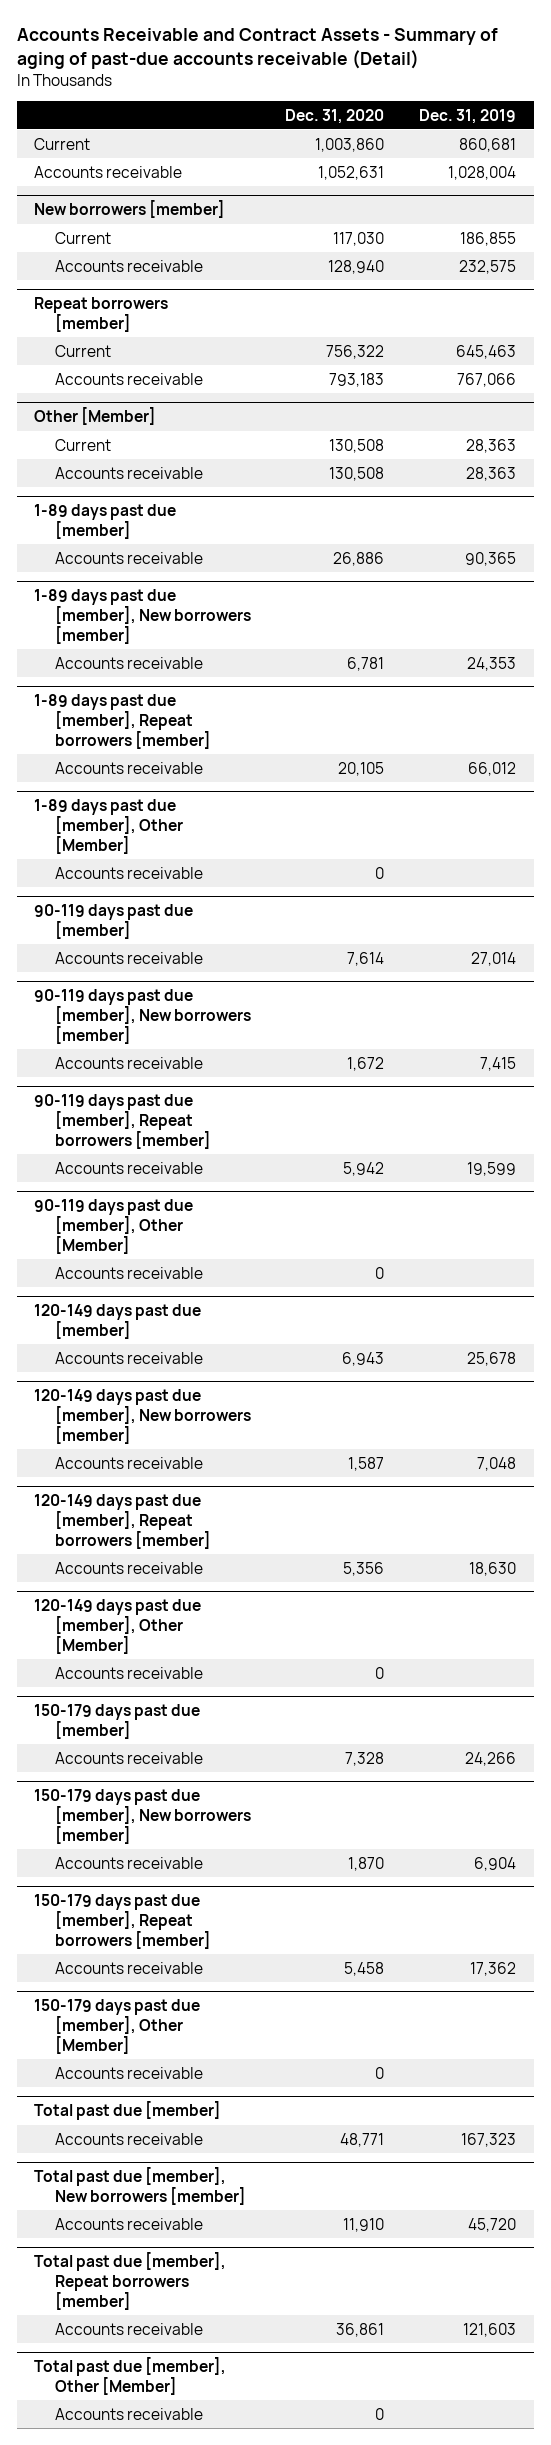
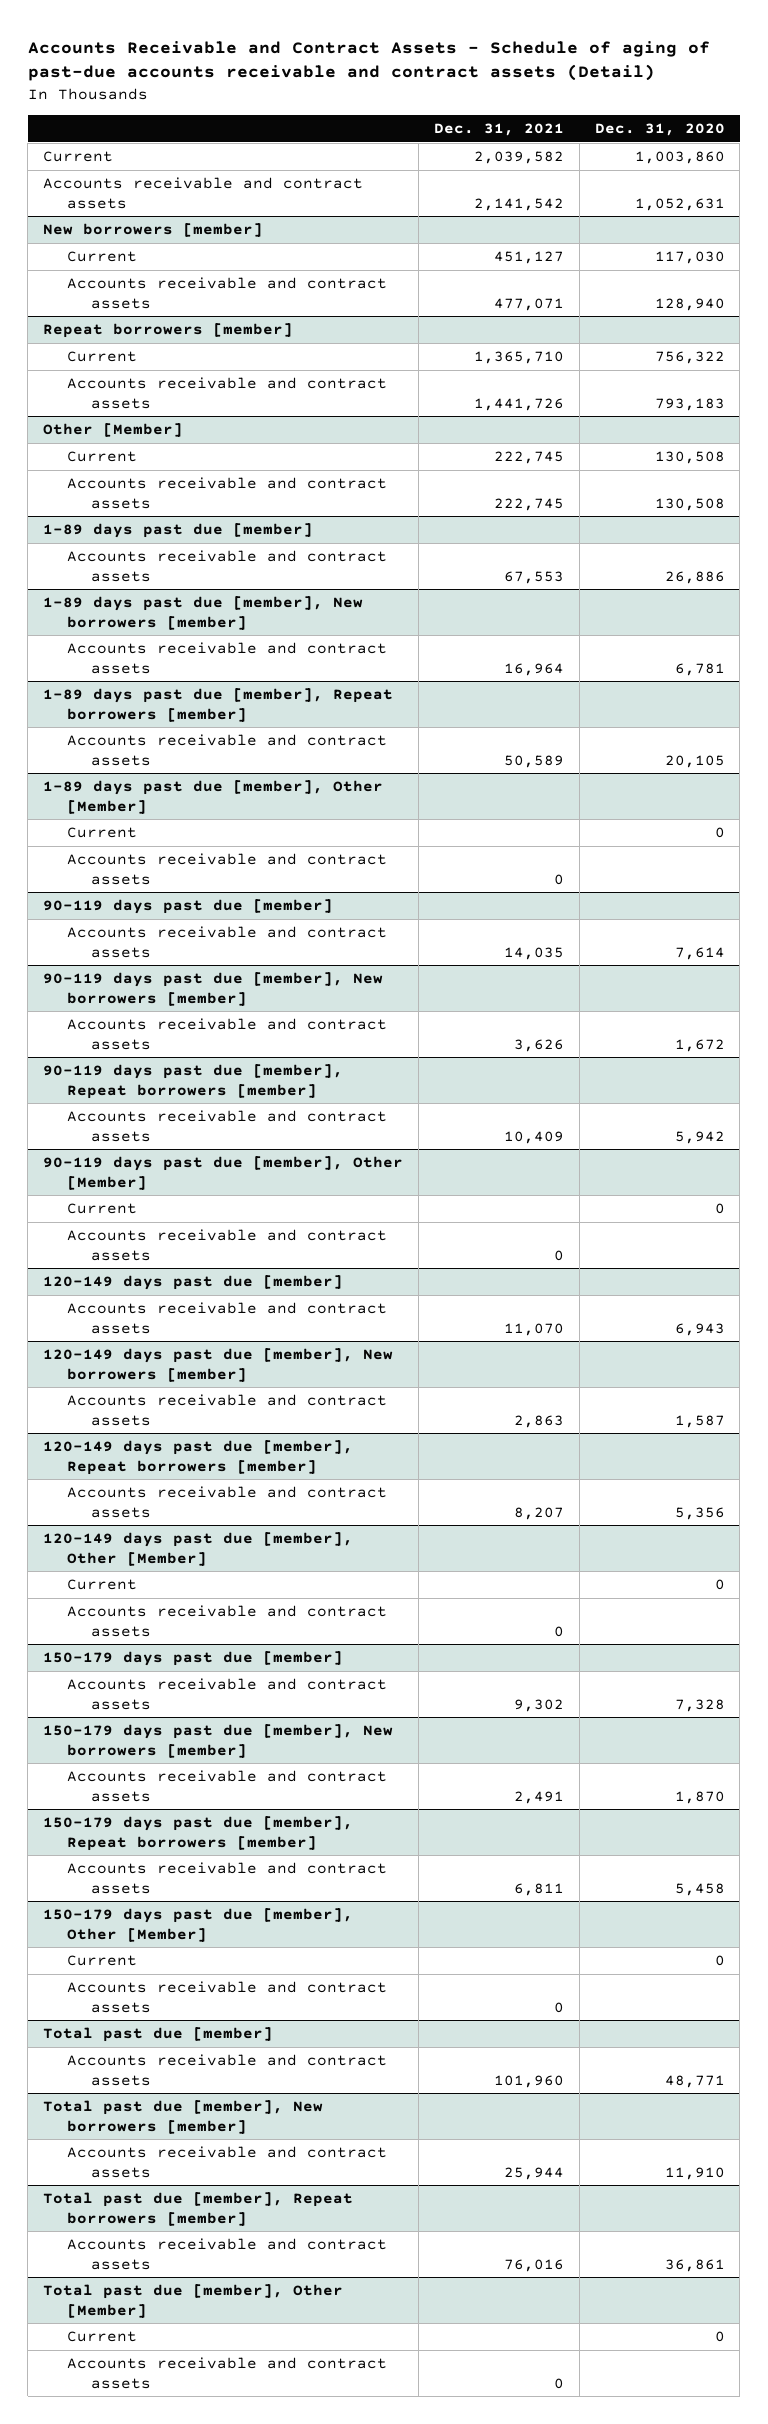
[16,27,498,69] Accounts Receivable and Contract Assets - Summary of aging of past-due accounts receivable (Detail) -> [27,40,710,82] Accounts Receivable and Contract Assets - Schedule of aging of past-due accounts receivable and contract assets (Detail)
[419,108,517,124] Dec. 31, 2019 -> none
none -> [433,122,564,136] Dec. 31, 2021
[34,165,183,178] Accounts receivable -> [43,177,364,209] Accounts receivable and contract assets
[54,259,203,272] Accounts receivable -> [67,277,388,309] Accounts receivable and contract assets
[54,372,203,385] Accounts receivable -> [67,377,388,409] Accounts receivable and contract assets
[54,466,203,479] Accounts receivable -> [67,477,388,509] Accounts receivable and contract assets
[54,551,203,564] Accounts receivable -> [67,550,388,582] Accounts receivable and contract assets
[54,656,203,669] Accounts receivable -> [67,642,388,674] Accounts receivable and contract assets
[54,761,203,774] Accounts receivable -> [67,734,388,766] Accounts receivable and contract assets
[54,866,203,879] Accounts receivable -> none
none -> [67,827,138,839] Current
none -> [67,853,388,885] Accounts receivable and contract assets
[54,951,203,964] Accounts receivable -> [67,926,388,958] Accounts receivable and contract assets
[54,1056,203,1069] Accounts receivable -> [67,1018,388,1050] Accounts receivable and contract assets
[54,1161,203,1174] Accounts receivable -> [67,1110,388,1142] Accounts receivable and contract assets
[54,1266,203,1279] Accounts receivable -> none
none -> [67,1203,138,1215] Current
none -> [67,1229,388,1261] Accounts receivable and contract assets
[54,1351,203,1364] Accounts receivable -> [67,1302,388,1334] Accounts receivable and contract assets
[54,1456,203,1469] Accounts receivable -> [67,1394,388,1426] Accounts receivable and contract assets
[54,1561,203,1574] Accounts receivable -> [67,1486,388,1518] Accounts receivable and contract assets
[54,1666,203,1679] Accounts receivable -> none
none -> [67,1579,138,1591] Current
none -> [67,1605,388,1637] Accounts receivable and contract assets
[54,1751,203,1764] Accounts receivable -> [67,1678,388,1710] Accounts receivable and contract assets
[54,1856,203,1869] Accounts receivable -> [67,1770,388,1802] Accounts receivable and contract assets
[54,1961,203,1974] Accounts receivable -> [67,1862,388,1894] Accounts receivable and contract assets
[54,2066,203,2079] Accounts receivable -> none
none -> [67,1955,138,1967] Current
none -> [67,1981,388,2013] Accounts receivable and contract assets
[54,2132,203,2145] Accounts receivable -> [67,2054,388,2086] Accounts receivable and contract assets
[54,2217,203,2230] Accounts receivable -> [67,2146,388,2178] Accounts receivable and contract assets
[54,2322,203,2335] Accounts receivable -> [67,2238,388,2270] Accounts receivable and contract assets
[54,2407,203,2420] Accounts receivable -> none
none -> [67,2331,138,2343] Current
none -> [67,2357,388,2389] Accounts receivable and contract assets

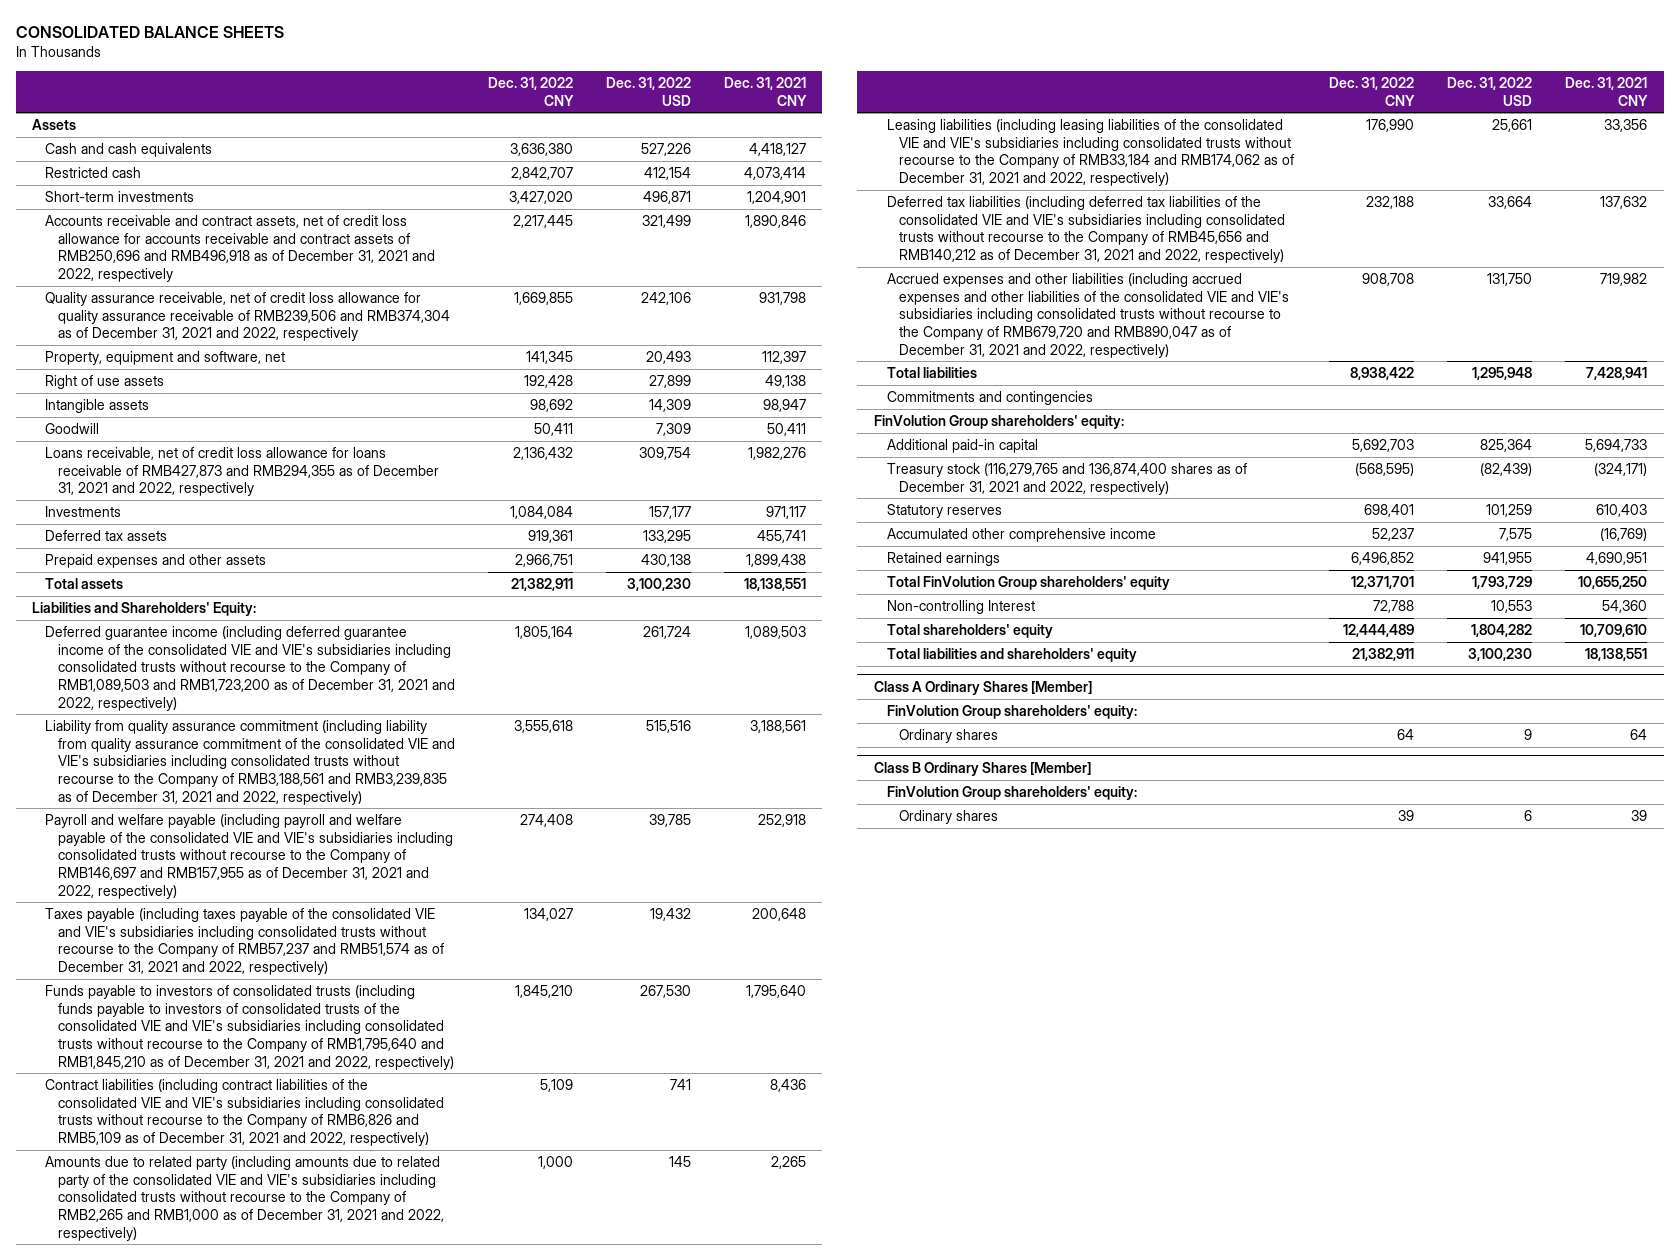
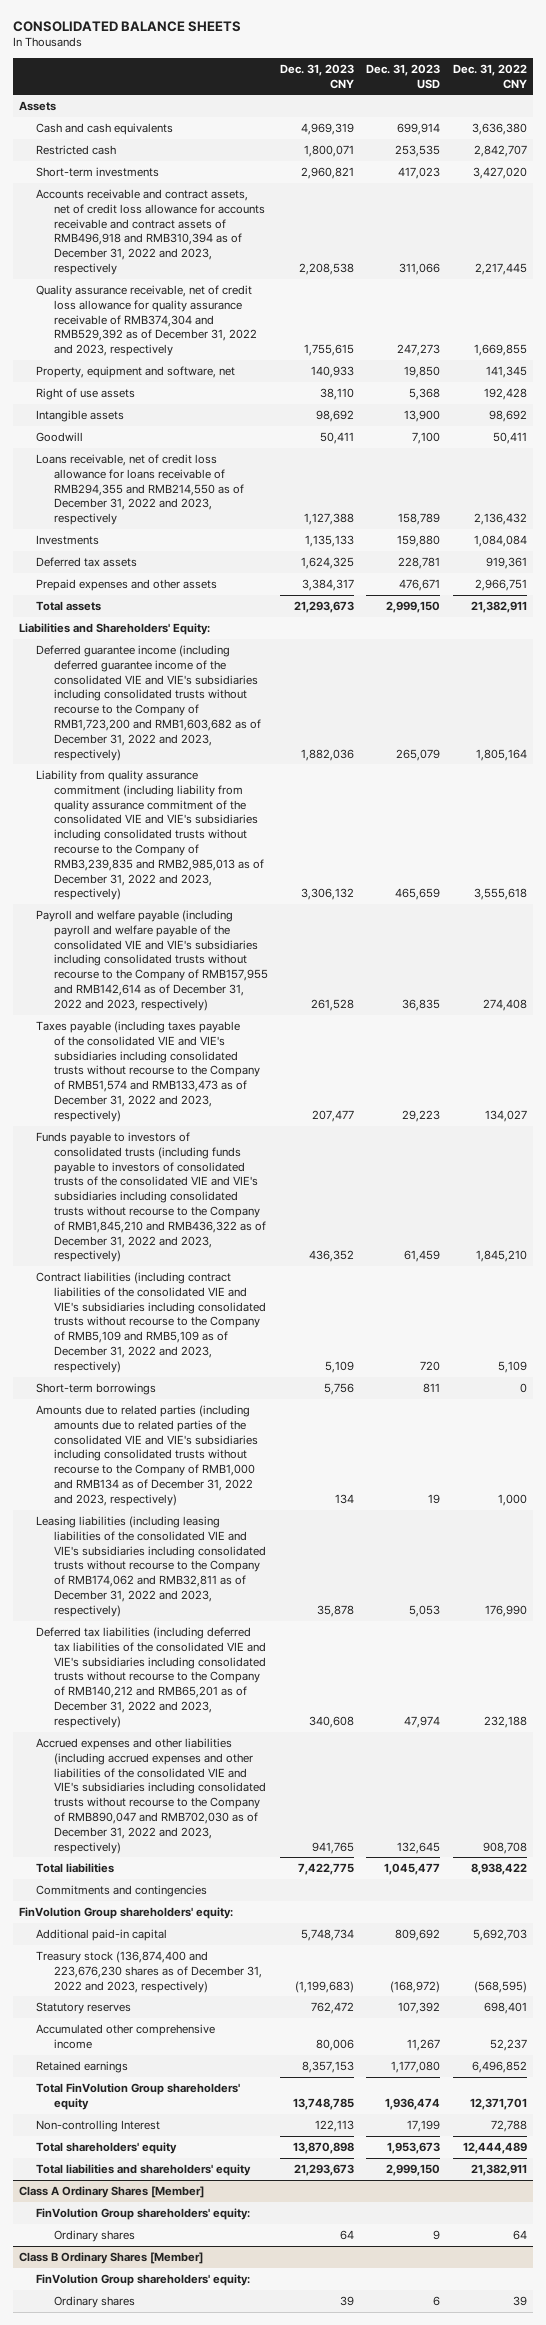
[605,76,691,106] Dec. 31, 2022 USD -> none
[723,76,807,106] Dec. 31, 2021 CNY -> none
none -> [280,63,355,89] Dec. 31, 2023 CNY
none -> [366,63,441,89] Dec. 31, 2023 USD
[45,215,436,282] Accounts receivable and contract assets, net of credit loss allowance for accounts receivable and contract assets of RMB250,696 and RMB496,918 as of December 31, 2021 and 2022, respectively -> [36,188,265,275] Accounts receivable and contract assets, net of credit loss allowance for accounts receivable and contract assets of RMB496,918 and RMB310,394 as of December 31, 2022 and 2023, respectively
[45,292,451,342] Quality assurance receivable, net of credit loss allowance for quality assurance receivable of RMB239,506 and RMB374,304 as of December 31, 2021 and 2022, respectively -> [36,284,257,357] Quality assurance receivable, net of credit loss allowance for quality assurance receivable of RMB374,304 and RMB529,392 as of December 31, 2022 and 2023, respectively
[45,447,440,497] Loans receivable, net of credit loss allowance for loans receivable of RMB427,873 and RMB294,355 as of December 31, 2021 and 2022, respectively -> [36,453,244,526] Loans receivable, net of credit loss allowance for loans receivable of RMB294,355 and RMB214,550 as of December 31, 2022 and 2023, respectively
[45,626,456,711] Deferred guarantee income (including deferred guarantee income of the consolidated VIE and VIE's subsidiaries including consolidated trusts without recourse to the Company of RMB1,089,503 and RMB1,723,200 as of December 31, 2021 and 2022, respectively) -> [36,644,261,761] Deferred guarantee income (including deferred guarantee income of the consolidated VIE and VIE's subsidiaries including consolidated trusts without recourse to the Company of RMB1,723,200 and RMB1,603,682 as of December 31, 2022 and 2023, respectively)
[45,720,456,805] Liability from quality assurance commitment (including liability from quality assurance commitment of the consolidated VIE and VIE's subsidiaries including consolidated trusts without recourse to the Company of RMB3,188,561 and RMB3,239,835 as of December 31, 2021 and 2022, respectively) -> [36,769,264,901] Liability from quality assurance commitment (including liability from quality assurance commitment of the consolidated VIE and VIE's subsidiaries including consolidated trusts without recourse to the Company of RMB3,239,835 and RMB2,985,013 as of December 31, 2022 and 2023, respectively)
[45,814,454,899] Payroll and welfare payable (including payroll and welfare payable of the consolidated VIE and VIE's subsidiaries including consolidated trusts without recourse to the Company of RMB146,697 and RMB157,955 as of December 31, 2021 and 2022, respectively) -> [36,909,268,1011] Payroll and welfare payable (including payroll and welfare payable of the consolidated VIE and VIE's subsidiaries including consolidated trusts without recourse to the Company of RMB157,955 and RMB142,614 as of December 31, 2022 and 2023, respectively)
[45,908,445,975] Taxes payable (including taxes payable of the consolidated VIE and VIE's subsidiaries including consolidated trusts without recourse to the Company of RMB57,237 and RMB51,574 as of December 31, 2021 and 2022, respectively) -> [36,1020,260,1122] Taxes payable (including taxes payable of the consolidated VIE and VIE's subsidiaries including consolidated trusts without recourse to the Company of RMB51,574 and RMB133,473 as of December 31, 2022 and 2023, respectively)
[45,985,455,1070] Funds payable to investors of consolidated trusts (including funds payable to investors of consolidated trusts of the consolidated VIE and VIE's subsidiaries including consolidated trusts without recourse to the Company of RMB1,795,640 and RMB1,845,210 as of December 31, 2021 and 2022, respectively) -> [36,1131,266,1263] Funds payable to investors of consolidated trusts (including funds payable to investors of consolidated trusts of the consolidated VIE and VIE's subsidiaries including consolidated trusts without recourse to the Company of RMB1,845,210 and RMB436,322 as of December 31, 2022 and 2023, respectively)
[45,1079,445,1146] Contract liabilities (including contract liabilities of the consolidated VIE and VIE's subsidiaries including consolidated trusts without recourse to the Company of RMB6,826 and RMB5,109 as of December 31, 2021 and 2022, respectively) -> [36,1271,266,1373] Contract liabilities (including contract liabilities of the consolidated VIE and VIE's subsidiaries including consolidated trusts without recourse to the Company of RMB5,109 and RMB5,109 as of December 31, 2022 and 2023, respectively)
none -> [36,1382,157,1395] Short-term borrowings
[45,1156,445,1241] Amounts due to related party (including amounts due to related party of the consolidated VIE and VIE's subsidiaries including consolidated trusts without recourse to the Company of RMB2,265 and RMB1,000 as of December 31, 2021 and 2022, respectively) -> [36,1404,258,1506] Amounts due to related parties (including amounts due to related parties of the consolidated VIE and VIE's subsidiaries including consolidated trusts without recourse to the Company of RMB1,000 and RMB134 as of December 31, 2022 and 2023, respectively)
[886,119,1295,186] Leasing liabilities (including leasing liabilities of the consolidated VIE and VIE's subsidiaries including consolidated trusts without recourse to the Company of RMB33,184 and RMB174,062 as of December 31, 2021 and 2022, respectively) -> [36,1515,266,1617] Leasing liabilities (including leasing liabilities of the consolidated VIE and VIE's subsidiaries including consolidated trusts without recourse to the Company of RMB174,062 and RMB32,811 as of December 31, 2022 and 2023, respectively)
[886,196,1286,263] Deferred tax liabilities (including deferred tax liabilities of the consolidated VIE and VIE's subsidiaries including consolidated trusts without recourse to the Company of RMB45,656 and RMB140,212 as of December 31, 2021 and 2022, respectively) -> [36,1626,266,1728] Deferred tax liabilities (including deferred tax liabilities of the consolidated VIE and VIE's subsidiaries including consolidated trusts without recourse to the Company of RMB140,212 and RMB65,201 as of December 31, 2022 and 2023, respectively)
[886,273,1290,358] Accrued expenses and other liabilities (including accrued expenses and other liabilities of the consolidated VIE and VIE's subsidiaries including consolidated trusts without recourse to the Company of RMB679,720 and RMB890,047 as of December 31, 2021 and 2022, respectively) -> [36,1737,266,1854] Accrued expenses and other liabilities (including accrued expenses and other liabilities of the consolidated VIE and VIE's subsidiaries including consolidated trusts without recourse to the Company of RMB890,047 and RMB702,030 as of December 31, 2022 and 2023, respectively)
[886,463,1247,495] Treasury stock (116,279,765 and 136,874,400 shares as of December 31, 2021 and 2022, respectively) -> [36,1950,262,1993] Treasury stock (136,874,400 and 223,676,230 shares as of December 31, 2022 and 2023, respectively)

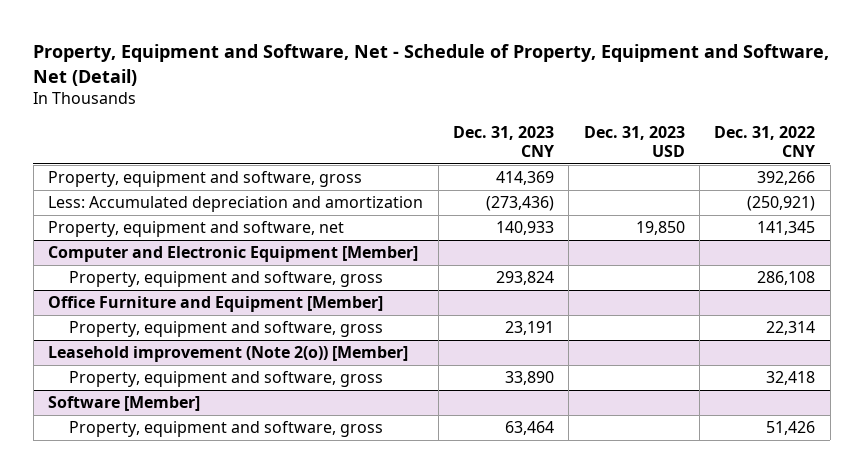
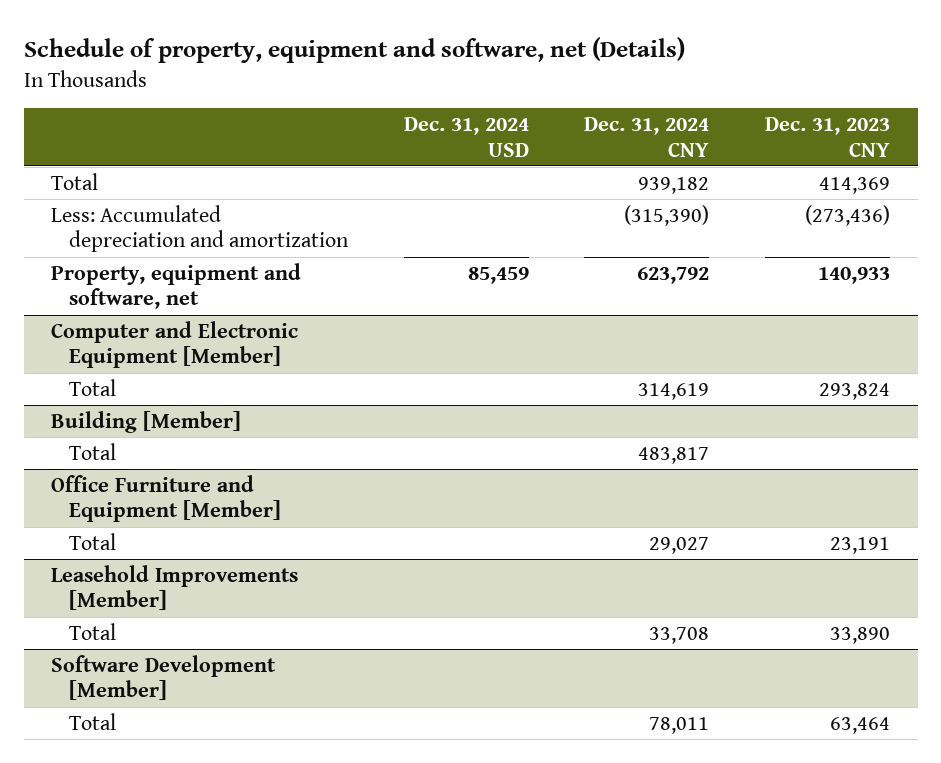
[33,43,830,86] Property, Equipment and Software, Net - Schedule of Property, Equipment and Software, Net (Detail) -> [23,37,685,64] Schedule of property, equipment and software, net (Details)
[583,126,685,157] Dec. 31, 2023 USD -> none
[714,126,816,157] Dec. 31, 2022 CNY -> none
none -> [403,116,529,157] Dec. 31, 2024 USD
none -> [584,116,710,157] Dec. 31, 2024 CNY
[48,171,363,188] Property, equipment and software, gross -> [51,172,99,190] Total
[69,271,384,288] Property, equipment and software, gross -> [69,378,117,396] Total
none -> [51,410,242,433] Building [Member]
none -> [69,442,117,460] Total
[69,321,384,338] Property, equipment and software, gross -> [69,532,117,550] Total
[48,346,409,363] Leasehold improvement (Note 2(o)) [Member] -> [51,564,299,611] Leasehold Improvements [Member]
[69,371,384,388] Property, equipment and software, gross -> [69,622,117,640] Total
[48,396,201,412] Software [Member] -> [51,654,277,701] Software Development [Member]
[69,421,384,438] Property, equipment and software, gross -> [69,712,117,730] Total

